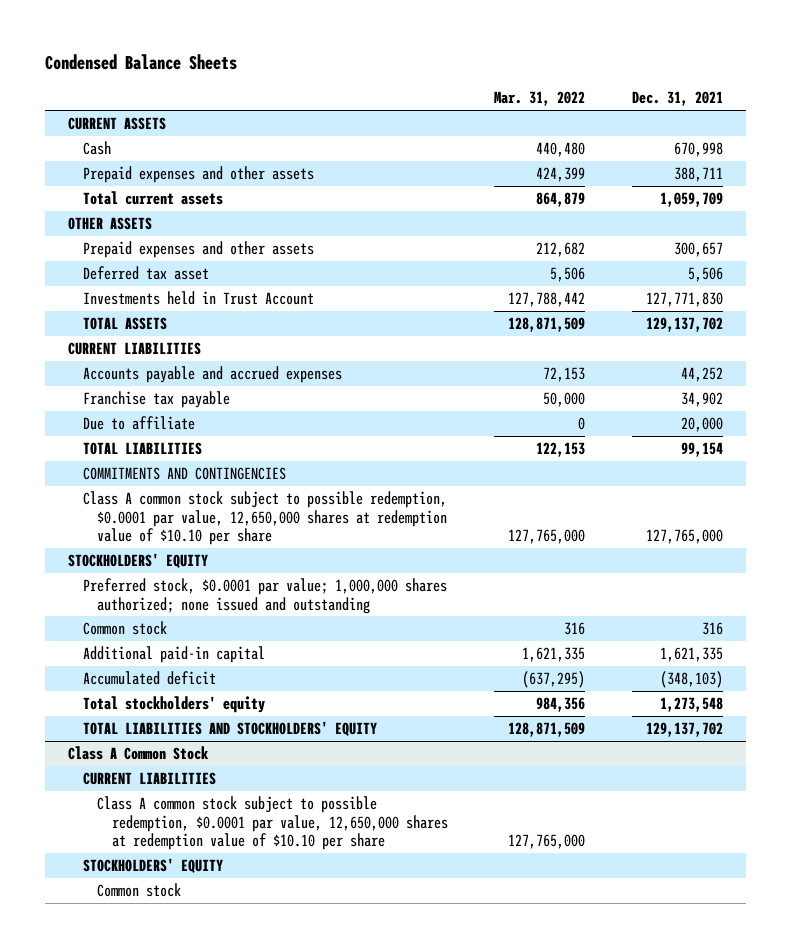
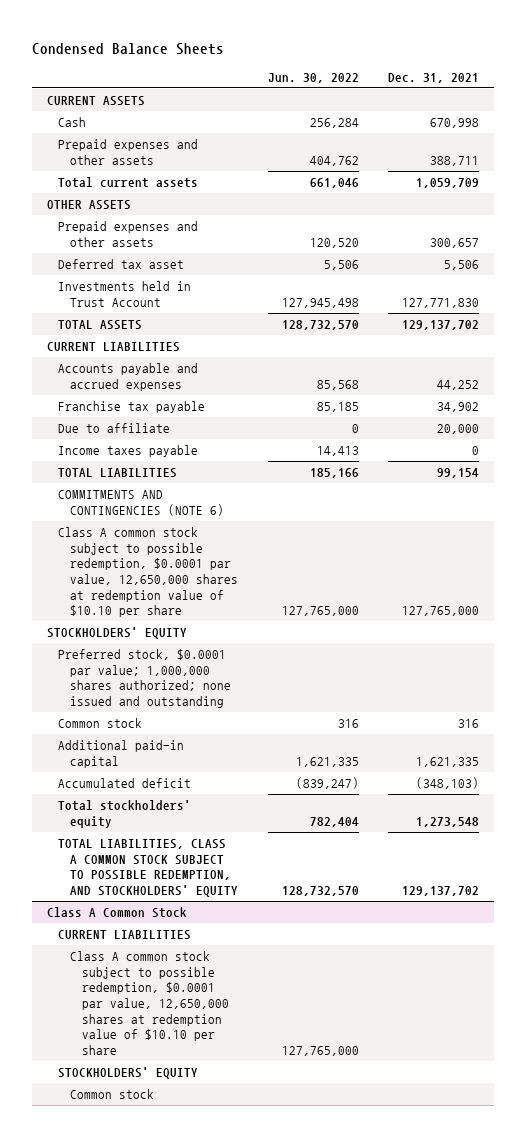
[494,91,586,107] Mar. 31, 2022 -> none
none -> [267,73,359,84] Jun. 30, 2022
none -> [58,445,199,458] Income taxes payable
[82,466,286,480] COMMITMENTS AND CONTINGENCIES -> [58,490,225,516] COMMITMENTS AND CONTINGENCIES (NOTE 6)
[82,720,377,736] TOTAL LIABILITIES AND STOCKHOLDERS' EQUITY -> [58,839,239,897] TOTAL LIABILITIES, CLASS A COMMON STOCK SUBJECT TO POSSIBLE REDEMPTION, AND STOCKHOLDERS' EQUITY

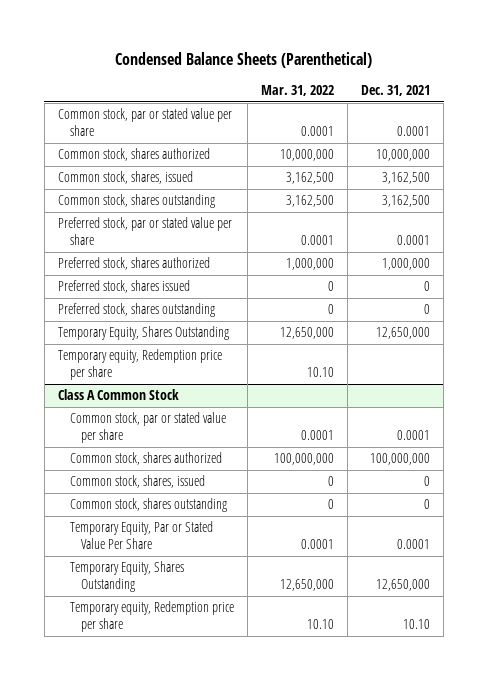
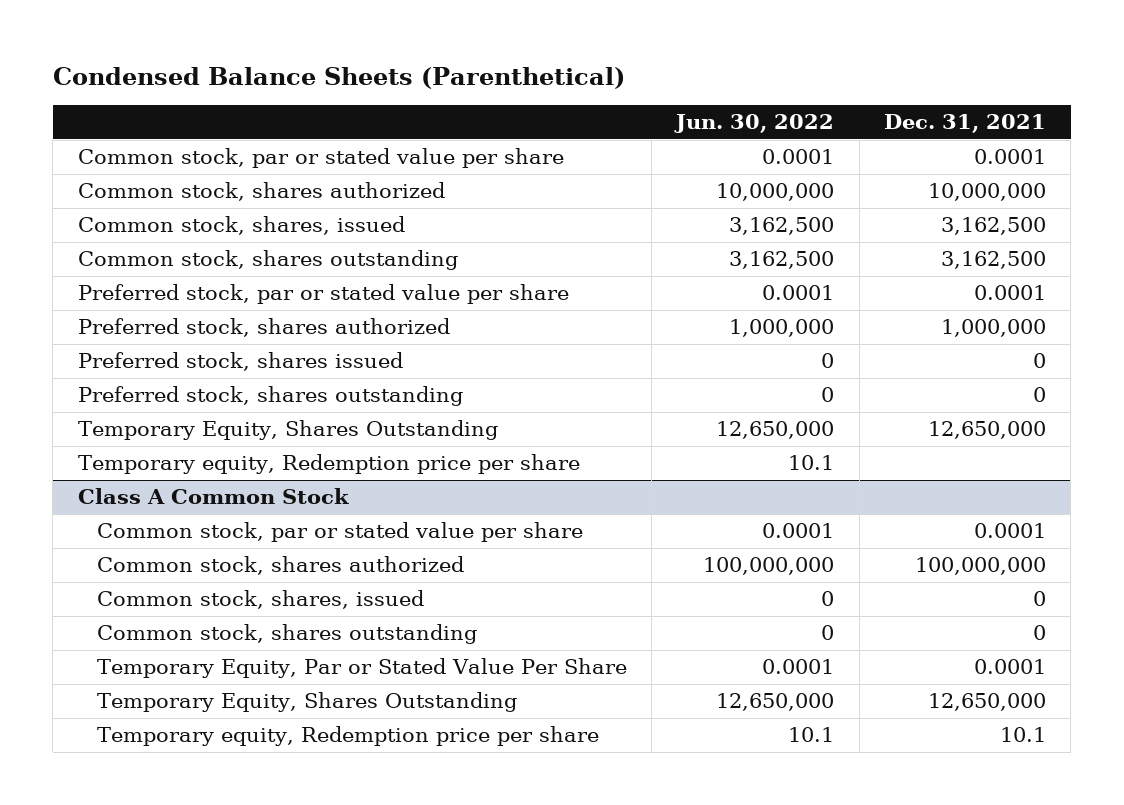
[260,84,334,96] Mar. 31, 2022 -> none
none -> [674,114,835,134] Jun. 30, 2022
[402,619,430,630] 10.10 -> [999,727,1046,743] 10.1

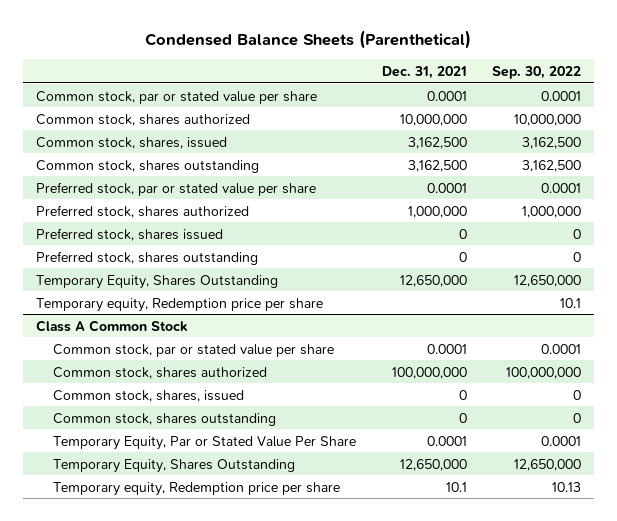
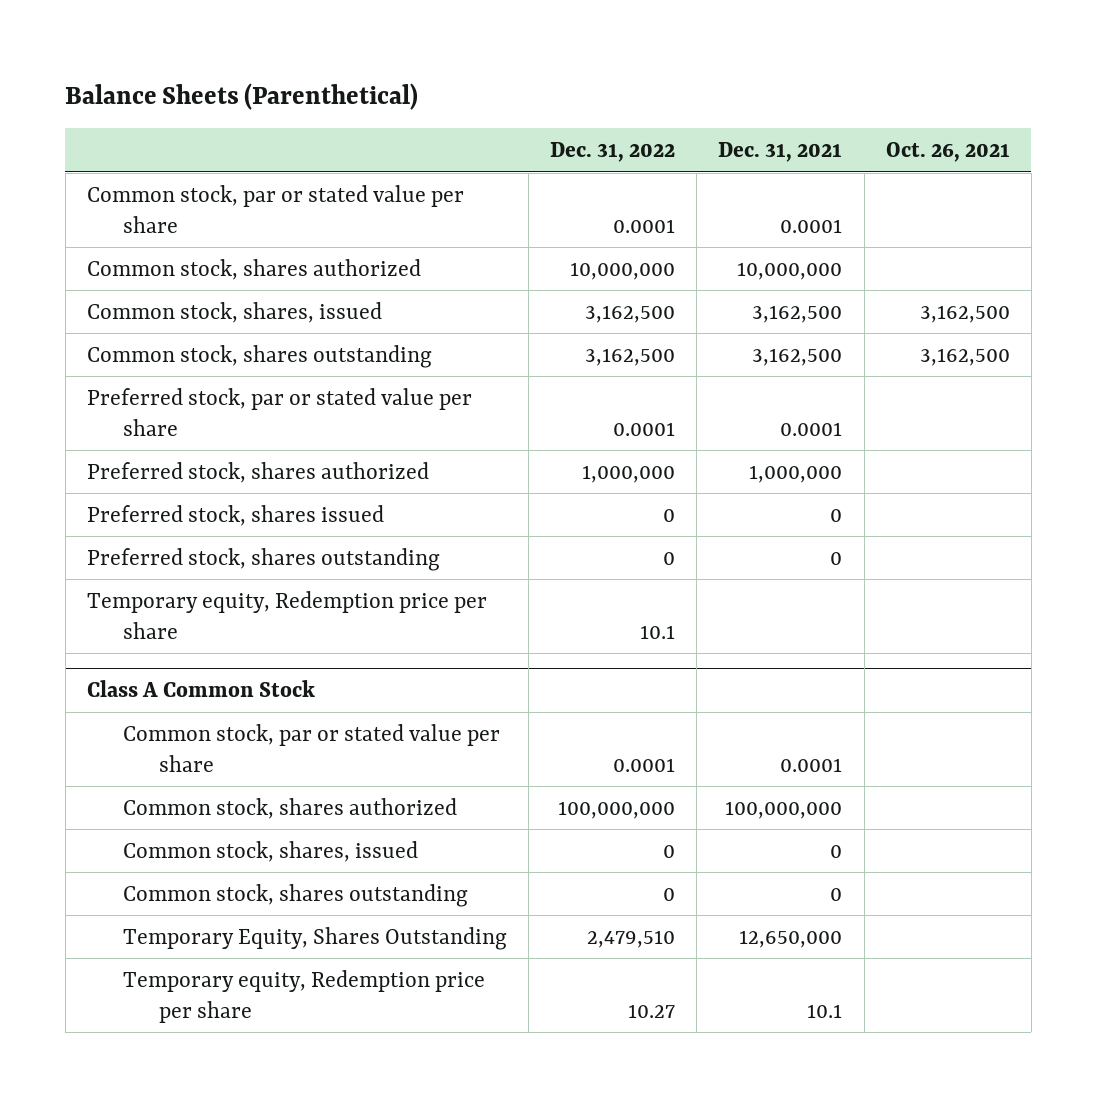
[145,29,472,49] Condensed Balance Sheets (Parenthetical) -> [65,82,419,110] Balance Sheets (Parenthetical)
[492,65,582,79] Sep. 30, 2022 -> none
none -> [550,142,676,163] Dec. 31, 2022
none -> [885,142,1010,163] Oct. 26, 2021
[35,274,278,289] Temporary Equity, Shares Outstanding -> none
[53,435,357,450] Temporary Equity, Par or Stated Value Per Share -> none

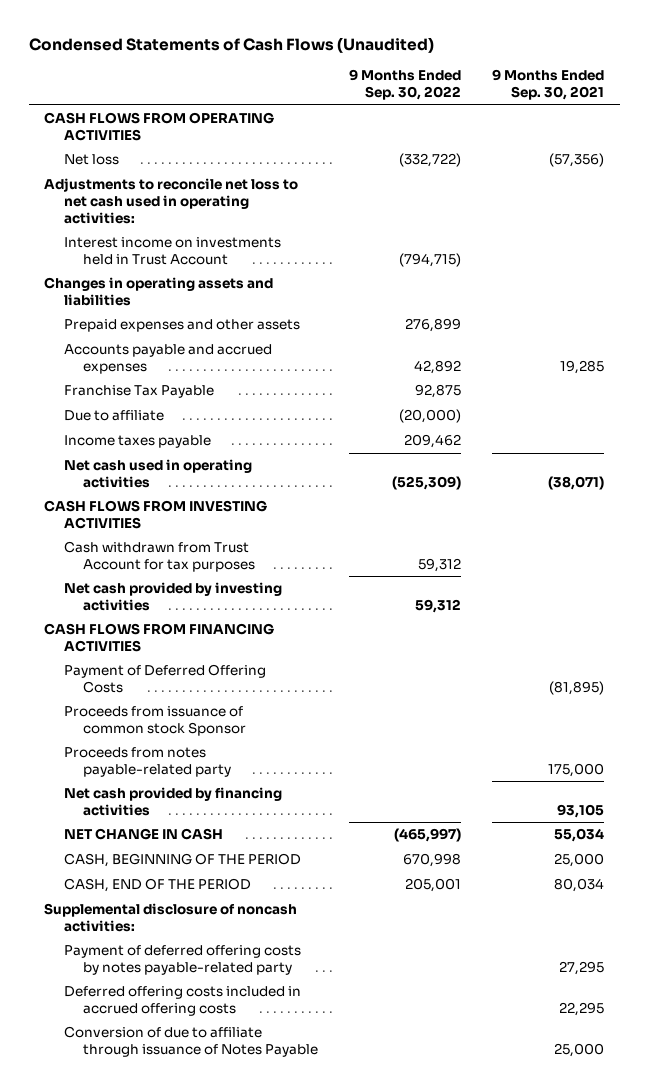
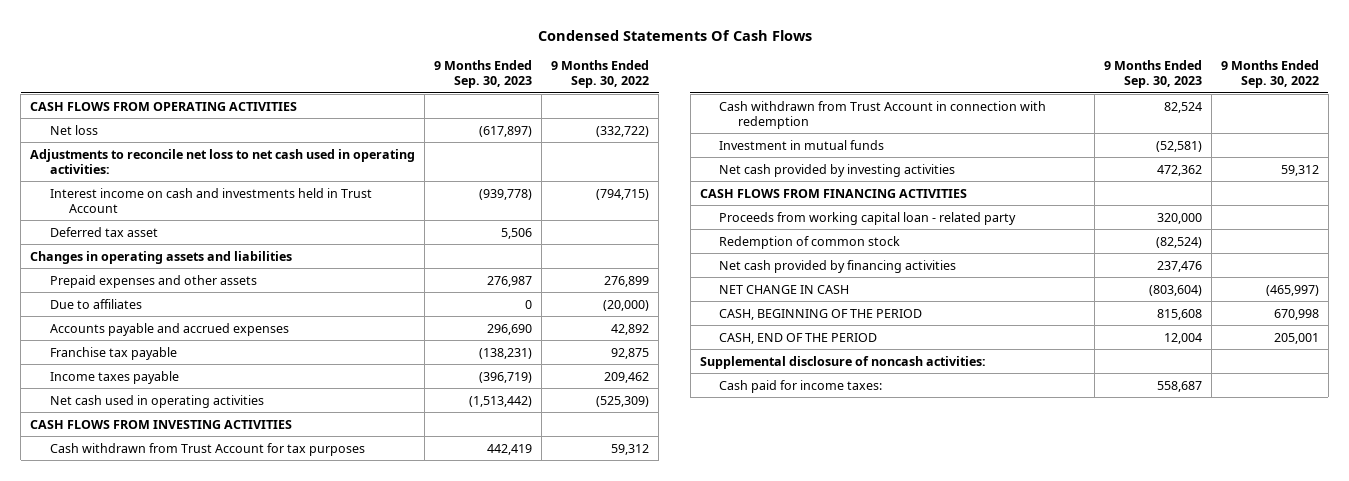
[28,36,434,53] Condensed Statements of Cash Flows (Unaudited) -> [537,29,812,41] Condensed Statements Of Cash Flows
[491,69,604,101] 9 Months Ended Sep. 30, 2021 -> none
none -> [434,60,533,89] 9 Months Ended Sep. 30, 2023
[63,237,281,266] Interest income on investments held in Trust Account -> [49,187,372,213] Interest income on cash and investments held in Trust Account
none -> [49,226,158,237] Deferred tax asset
none -> [49,298,142,309] Due to affiliates
[63,410,164,422] Due to affiliate -> none
[63,385,214,399] Franchise Tax Payable -> [49,346,177,360] Franchise tax payable
none -> [719,100,1047,129] Cash withdrawn from Trust Account in connection with redemption
none -> [719,139,885,150] Investment in mutual funds
[63,664,266,694] Payment of Deferred Offering Costs -> none
[63,706,246,737] Proceeds from issuance of common stock Sponsor -> none
[63,747,231,778] Proceeds from notes payable-related party -> [719,211,1017,225] Proceeds from working capital loan - related party
none -> [719,235,901,249] Redemption of common stock
[63,945,301,976] Payment of deferred offering costs by notes payable-related party -> none
[63,986,301,1017] Deferred offering costs included in accrued offering costs -> none
[63,1026,318,1058] Conversion of due to affiliate through issuance of Notes Payable -> none
none -> [719,379,883,393] Cash paid for income taxes:

